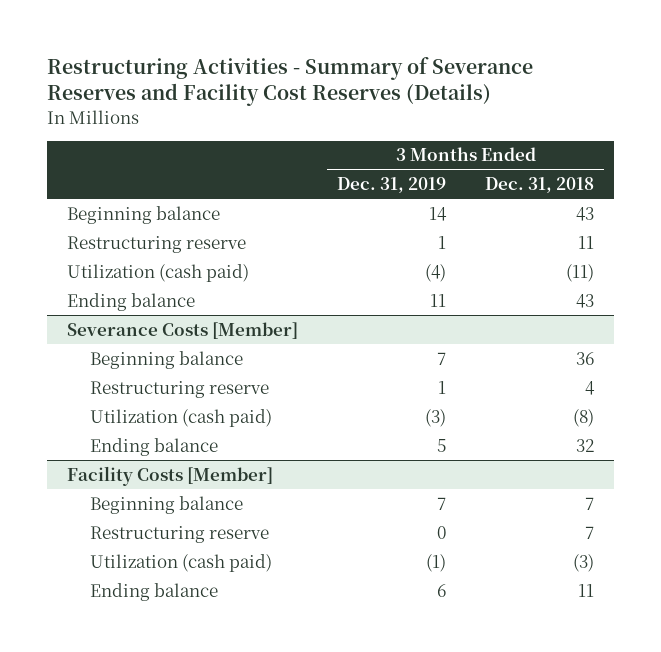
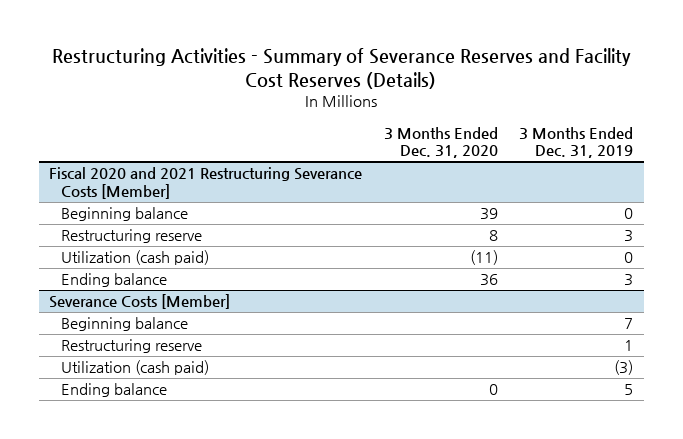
[485,176,595,193] Dec. 31, 2018 -> none
none -> [383,126,498,159] 3 Months Ended Dec. 31, 2020
none -> [49,167,363,200] Fiscal 2020 and 2021 Restructuring Severance Costs [Member]
[428,206,447,221] 14 -> [624,208,634,220] 0
[437,235,446,249] 1 -> [624,230,634,243] 3
[424,263,446,282] (4) -> [624,252,634,264] 0
[429,293,446,307] 11 -> [624,274,634,287] 3
[66,465,273,486] Facility Costs [Member] -> none
[90,495,244,514] Beginning balance -> none
[90,525,270,543] Restructuring reserve -> none
[90,553,273,572] Utilization (cash paid) -> none
[90,582,219,601] Ending balance -> none

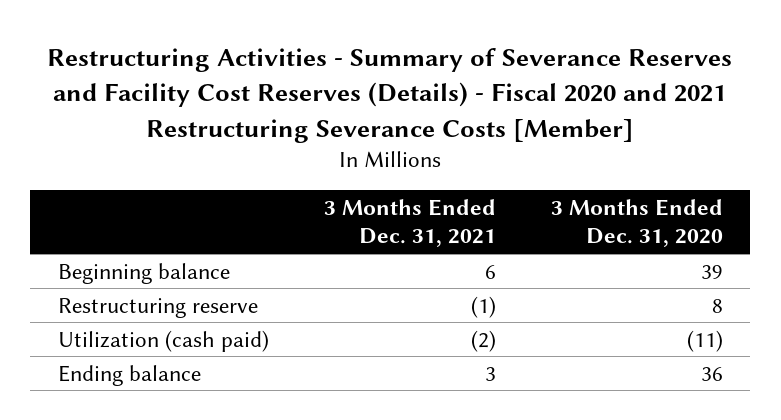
[52,48,632,89] Restructuring Activities - Summary of Severance Reserves and Facility Cost Reserves (Details) -> [47,47,733,143] Restructuring Activities - Summary of Severance Reserves and Facility Cost Reserves (Details) - Fiscal 2020 and 2021 Restructuring Severance Costs [Member]
[519,126,634,159] 3 Months Ended Dec. 31, 2019 -> none
none -> [323,198,496,248] 3 Months Ended Dec. 31, 2021
[49,167,363,200] Fiscal 2020 and 2021 Restructuring Severance Costs [Member] -> none
[49,294,231,310] Severance Costs [Member] -> none
[60,317,188,332] Beginning balance -> none
[60,339,202,354] Restructuring reserve -> none
[60,360,209,376] Utilization (cash paid) -> none
[60,383,167,398] Ending balance -> none

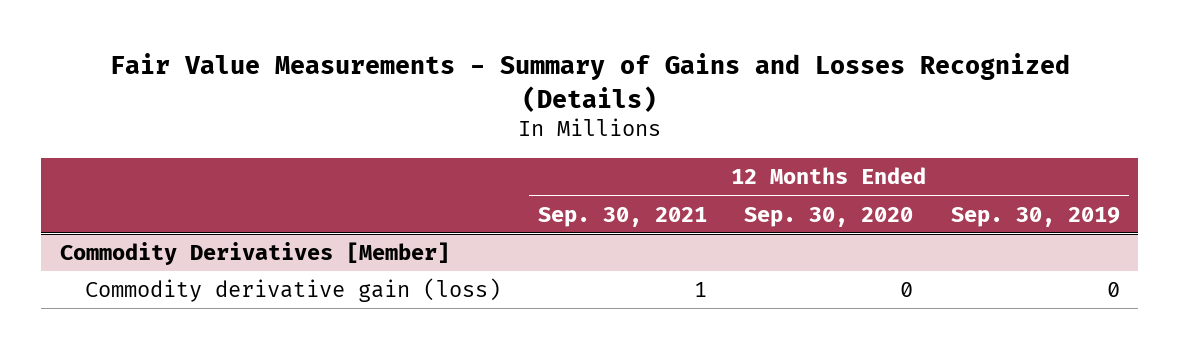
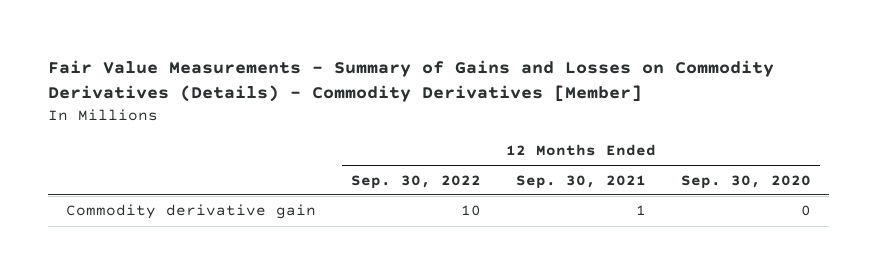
[109,53,1070,112] Fair Value Measurements - Summary of Gains and Losses Recognized (Details) -> [48,60,775,103] Fair Value Measurements - Summary of Gains and Losses on Commodity Derivatives (Details) - Commodity Derivatives [Member]
[950,206,1120,227] Sep. 30, 2019 -> none
none -> [351,174,482,189] Sep. 30, 2022
[59,242,450,266] Commodity Derivatives [Member] -> none
[84,278,501,303] Commodity derivative gain (loss) -> [65,204,316,220] Commodity derivative gain

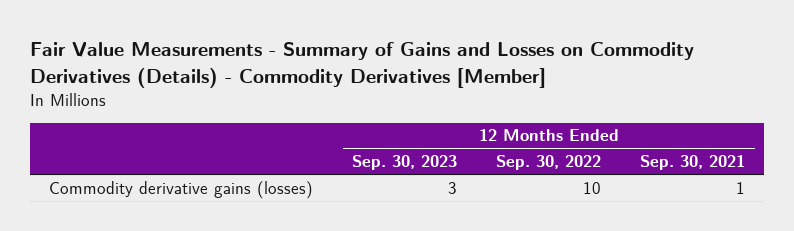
[681,174,812,189] Sep. 30, 2020 -> none
none -> [352,155,458,171] Sep. 30, 2023
[65,204,316,220] Commodity derivative gain -> [49,180,314,199] Commodity derivative gains (losses)

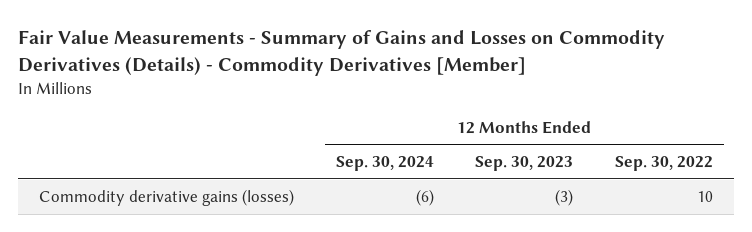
[639,155,745,171] Sep. 30, 2021 -> none
none -> [335,156,434,172] Sep. 30, 2024
[448,181,458,194] 3 -> [555,189,574,207] (3)

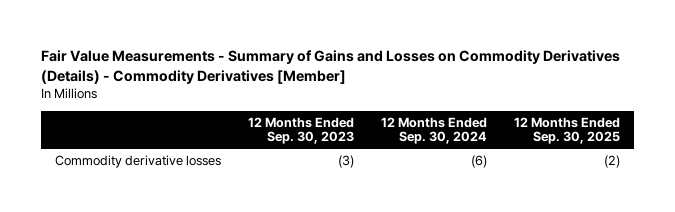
[615,156,714,172] Sep. 30, 2022 -> none
none -> [514,116,621,145] 12 Months Ended Sep. 30, 2025
[38,189,294,207] Commodity derivative gains (losses) -> [54,154,221,168] Commodity derivative losses

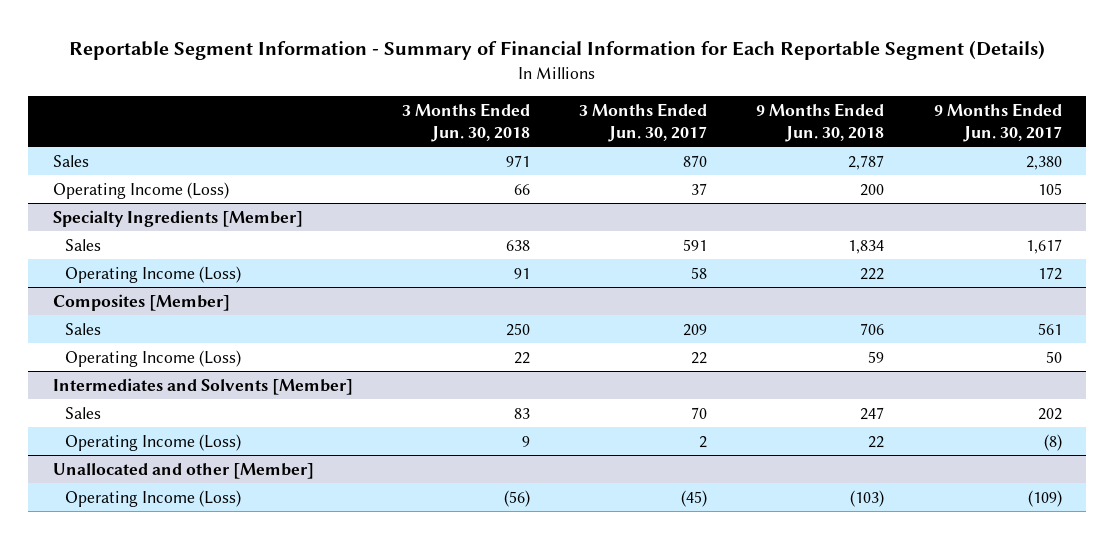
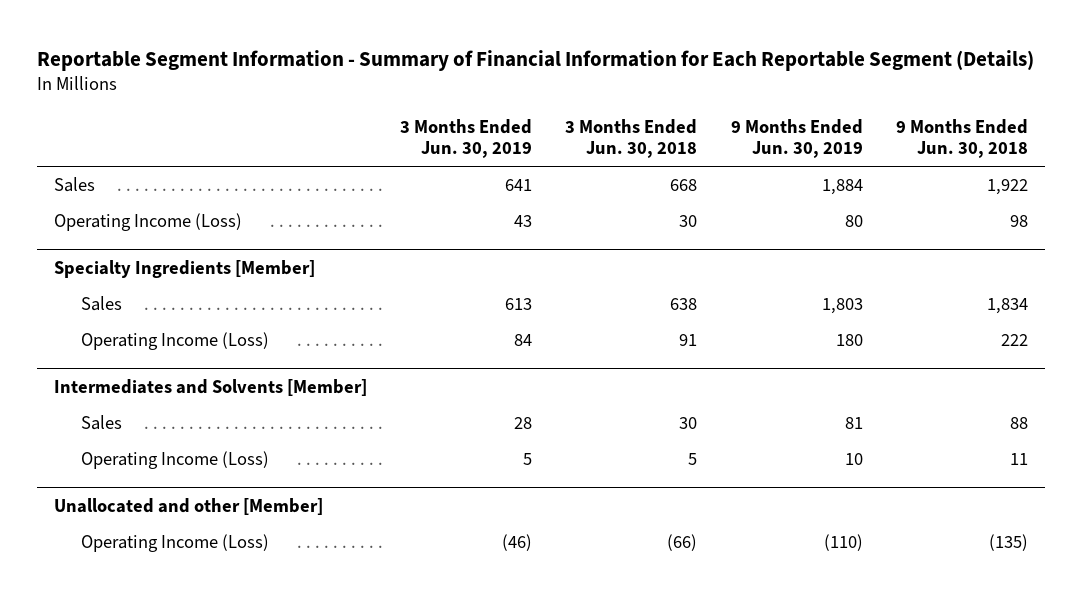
[579,102,708,142] 3 Months Ended Jun. 30, 2017 -> none
[933,102,1062,142] 9 Months Ended Jun. 30, 2017 -> none
none -> [400,118,533,159] 3 Months Ended Jun. 30, 2019
none -> [730,118,863,159] 9 Months Ended Jun. 30, 2019
[506,154,531,167] 971 -> [670,179,698,192] 668
[848,154,885,170] 2,787 -> [986,179,1028,196] 1,922
[514,183,531,195] 66 -> [679,215,698,228] 30
[860,183,885,196] 200 -> [1009,215,1028,228] 98
[52,293,230,311] Composites [Member] -> none
[65,322,102,335] Sales -> none
[65,349,242,367] Operating Income (Loss) -> none
[514,407,531,419] 83 -> [679,417,698,430] 30
[860,406,885,420] 247 -> [1009,417,1028,430] 88
[522,435,531,447] 9 -> [688,453,698,466] 5
[868,435,885,448] 22 -> [1009,453,1028,466] 11
[504,489,531,507] (56) -> [667,534,698,552] (66)
[850,489,885,507] (103) -> [988,534,1028,552] (135)

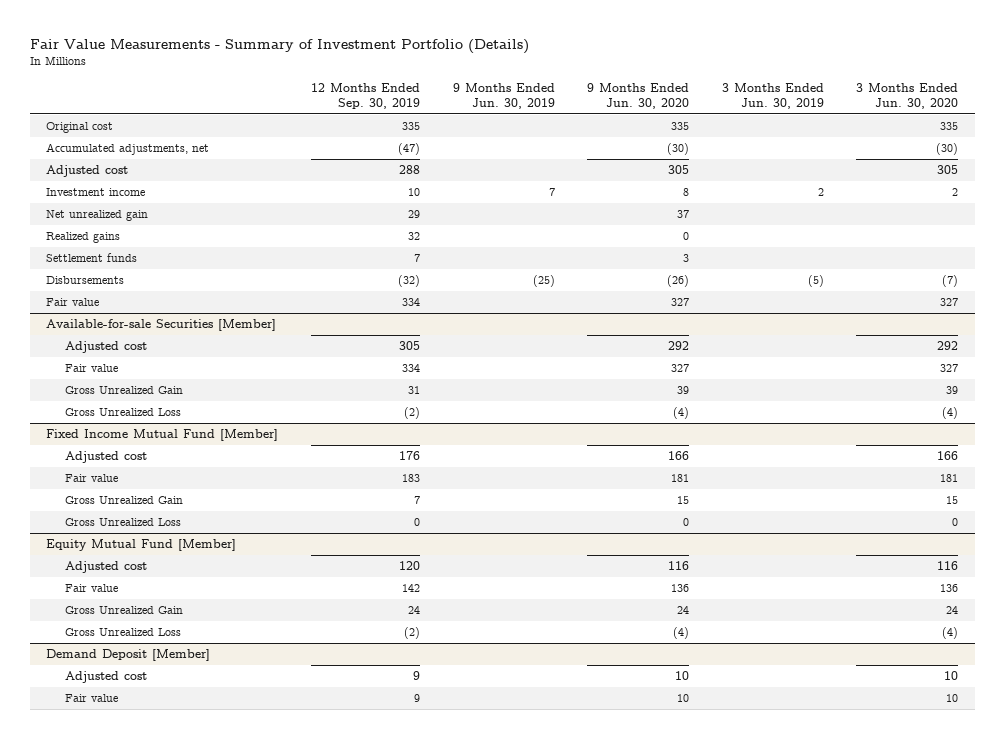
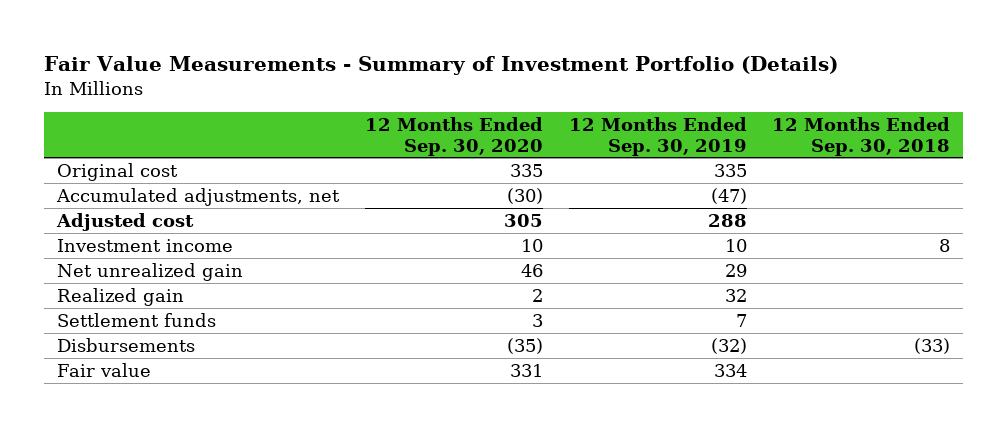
[452,83,555,110] 9 Months Ended Jun. 30, 2019 -> none
[587,83,690,110] 9 Months Ended Jun. 30, 2020 -> none
[721,83,824,110] 3 Months Ended Jun. 30, 2019 -> none
[856,83,959,110] 3 Months Ended Jun. 30, 2020 -> none
none -> [364,117,543,156] 12 Months Ended Sep. 30, 2020
none -> [772,117,951,156] 12 Months Ended Sep. 30, 2018
[46,232,121,244] Realized gains -> [56,287,184,306] Realized gain
[46,319,277,332] Available-for-sale Securities [Member] -> none
[64,341,147,354] Adjusted cost -> none
[64,364,118,373] Fair value -> none
[64,386,183,395] Gross Unrealized Gain -> none
[64,408,181,417] Gross Unrealized Loss -> none
[46,429,279,442] Fixed Income Mutual Fund [Member] -> none
[64,451,147,464] Adjusted cost -> none
[64,474,118,483] Fair value -> none
[64,496,183,505] Gross Unrealized Gain -> none
[64,518,181,527] Gross Unrealized Loss -> none
[46,539,237,552] Equity Mutual Fund [Member] -> none
[64,561,147,574] Adjusted cost -> none
[64,584,118,593] Fair value -> none
[64,606,183,615] Gross Unrealized Gain -> none
[64,628,181,637] Gross Unrealized Loss -> none
[46,649,211,662] Demand Deposit [Member] -> none
[64,671,147,684] Adjusted cost -> none
[64,694,118,703] Fair value -> none

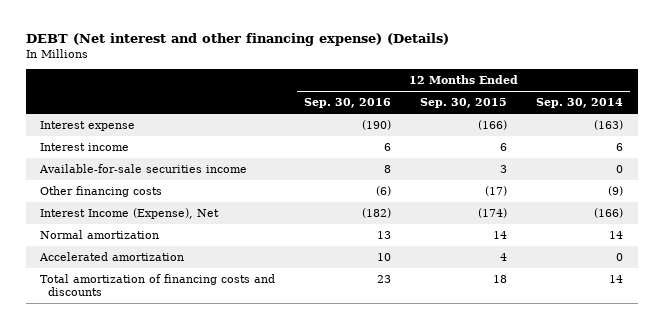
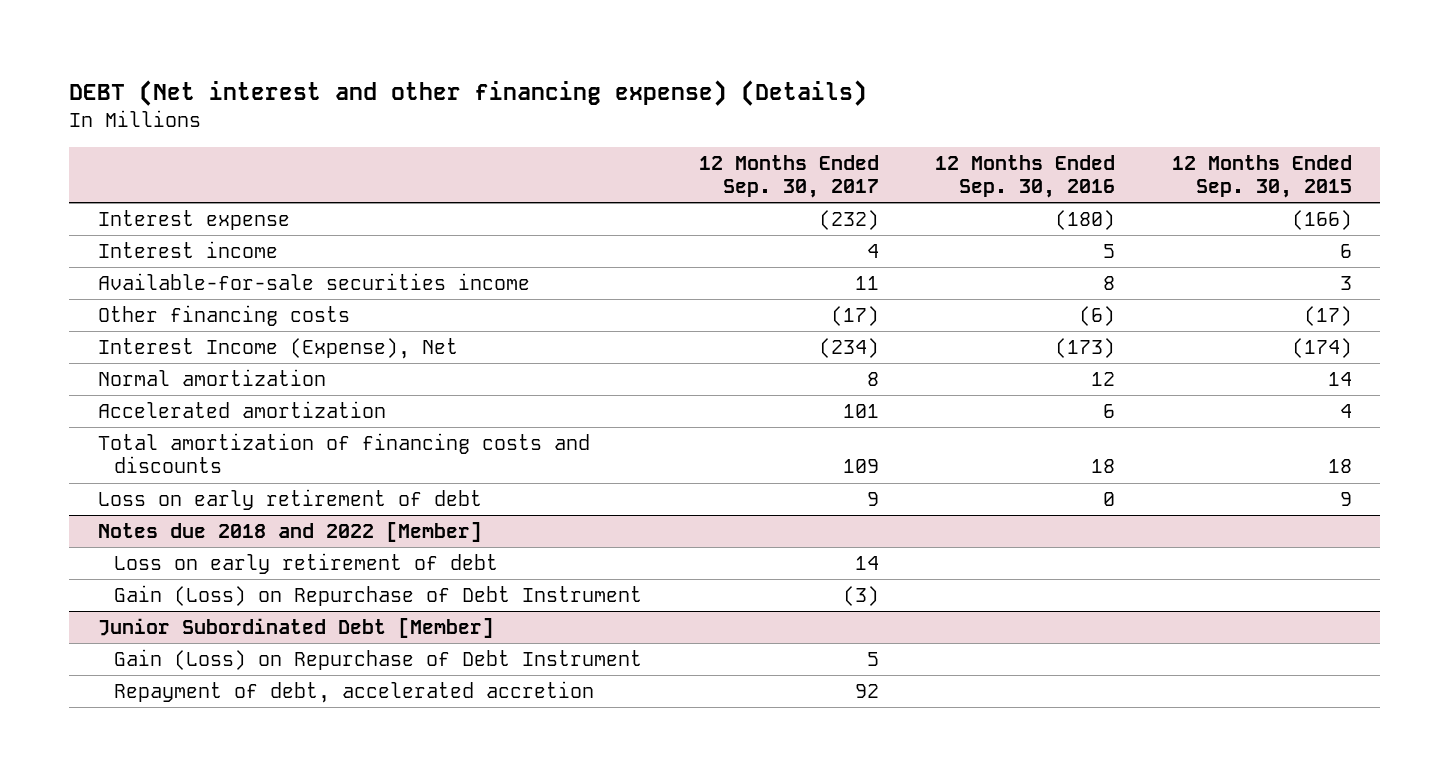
[536,98,624,109] Sep. 30, 2014 -> none
none -> [698,154,879,199] 12 Months Ended Sep. 30, 2017
[362,120,392,131] (190) -> [1055,210,1116,231] (180)
[384,143,392,152] 6 -> [1103,244,1116,259] 5
[362,208,392,219] (182) -> [1055,338,1116,359] (173)
[377,231,392,240] 13 -> [1091,372,1116,387] 12
[377,253,392,262] 10 -> [1103,404,1116,419] 6
[377,275,392,284] 23 -> [1091,459,1116,474] 18
none -> [97,489,482,511] Loss on early retirement of debt
none -> [97,522,482,543] Notes due 2018 and 2022 [Member]
none -> [114,553,499,575] Loss on early retirement of debt
none -> [114,585,643,607] Gain (Loss) on Repurchase of Debt Instrument
none -> [97,618,494,639] Junior Subordinated Debt [Member]
none -> [114,649,643,671] Gain (Loss) on Repurchase of Debt Instrument
none -> [114,681,595,704] Repayment of debt, accelerated accretion

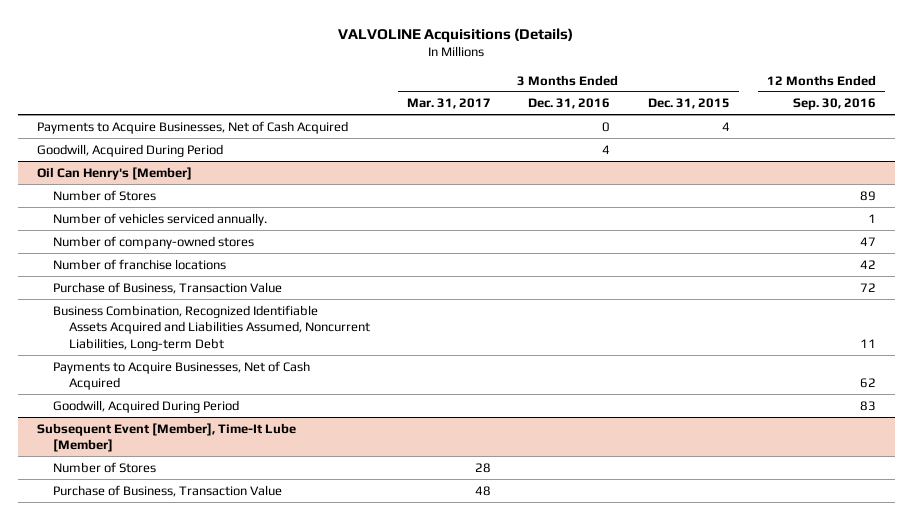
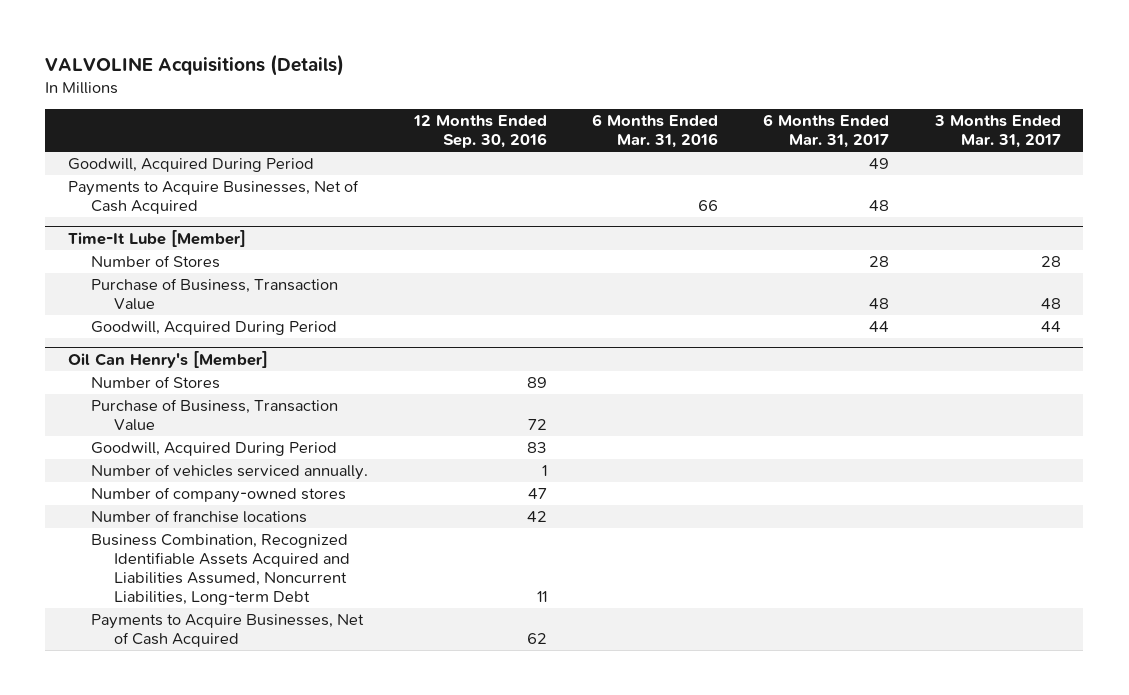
[528,98,611,110] Dec. 31, 2016 -> none
[647,98,730,110] Dec. 31, 2015 -> none
none -> [591,114,718,149] 6 Months Ended Mar. 31, 2016
none -> [763,114,890,149] 6 Months Ended Mar. 31, 2017
[36,120,348,134] Payments to Acquire Businesses, Net of Cash Acquired -> [68,180,360,215] Payments to Acquire Businesses, Net of Cash Acquired
none -> [68,229,247,247] Time-It Lube [Member]
none -> [91,255,221,269] Number of Stores
none -> [91,278,339,311] Purchase of Business, Transaction Value
none -> [91,321,338,336] Goodwill, Acquired During Period
[52,281,282,294] Purchase of Business, Transaction Value -> [91,399,339,432] Purchase of Business, Transaction Value
[52,399,239,413] Goodwill, Acquired During Period -> [91,442,338,457] Goodwill, Acquired During Period
[36,422,296,453] Subsequent Event [Member], Time-It Lube [Member] -> none
[52,461,156,473] Number of Stores -> none
[52,484,282,497] Purchase of Business, Transaction Value -> none

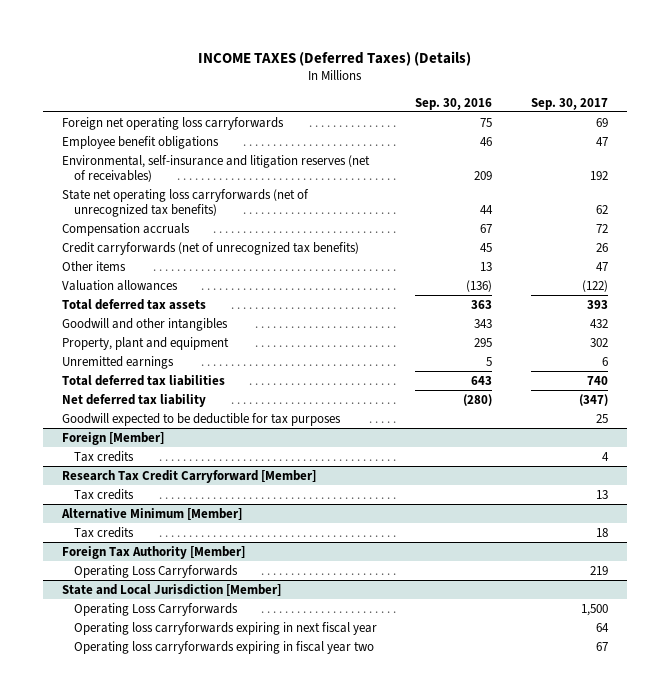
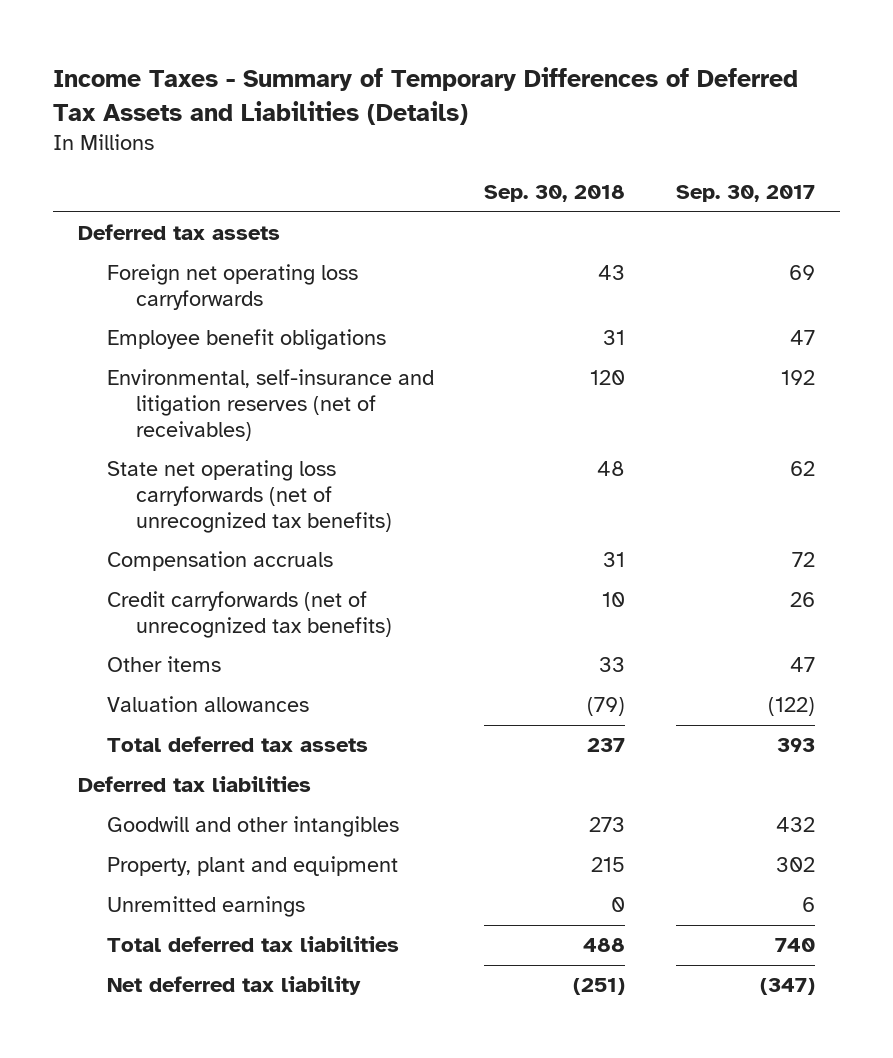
[197,51,471,67] INCOME TAXES (Deferred Taxes) (Details) -> [53,67,799,125] Income Taxes - Summary of Temporary Differences of Deferred Tax Assets and Liabilities (Details)
[415,97,493,110] Sep. 30, 2016 -> none
none -> [484,185,626,203] Sep. 30, 2018
none -> [78,224,281,241] Deferred tax assets
none -> [78,776,312,793] Deferred tax liabilities
[62,412,342,426] Goodwill expected to be deductible for tax purposes -> none
[62,431,165,445] Foreign [Member] -> none
[74,450,135,462] Tax credits -> none
[62,469,317,483] Research Tax Credit Carryforward [Member] -> none
[74,488,135,500] Tax credits -> none
[61,507,243,520] Alternative Minimum [Member] -> none
[74,526,135,538] Tax credits -> none
[62,545,246,559] Foreign Tax Authority [Member] -> none
[74,564,239,578] Operating Loss Carryforwards -> none
[62,583,282,596] State and Local Jurisdiction [Member] -> none
[74,602,239,616] Operating Loss Carryforwards -> none
[74,621,378,635] Operating loss carryforwards expiring in next fiscal year -> none
[74,640,375,654] Operating loss carryforwards expiring in fiscal year two -> none

